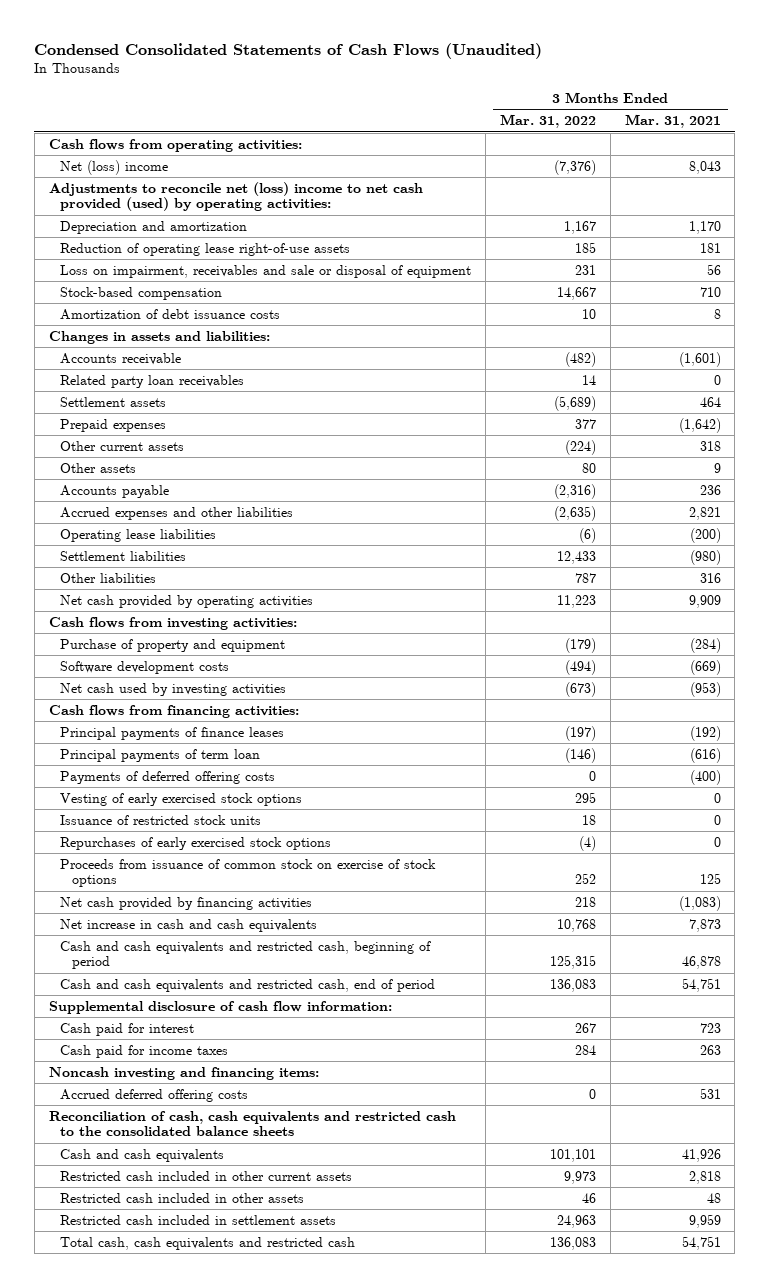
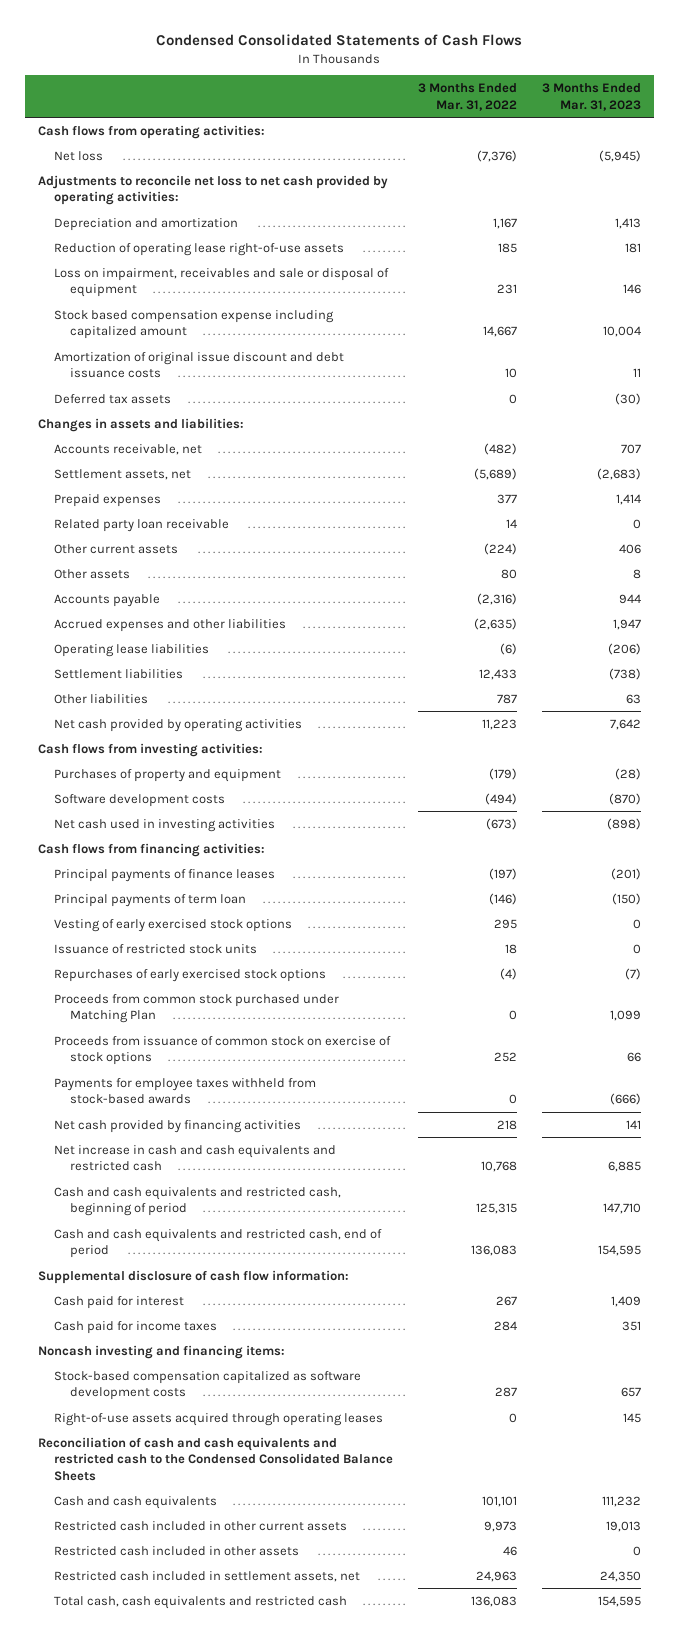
[34,43,543,60] Condensed Consolidated Statements of Cash Flows (Unaudited) -> [156,34,523,47] Condensed Consolidated Statements of Cash Flows
[624,113,721,128] Mar. 31, 2021 -> none
none -> [541,83,641,111] 3 Months Ended Mar. 31, 2023
[60,159,169,175] Net (loss) income -> [53,150,103,161] Net loss
[48,181,423,212] Adjustments to reconcile net (loss) income to net cash provided (used) by operating activities: -> [37,174,388,206] Adjustments to reconcile net loss to net cash provided by operating activities:
[60,286,223,300] Stock-based compensation -> [53,309,334,340] Stock based compensation expense including capitalized amount
[60,308,281,320] Amortization of debt issuance costs -> [53,351,344,379] Amortization of original issue discount and debt issuance costs
none -> [53,393,171,404] Deferred tax assets
[60,374,245,388] Related party loan receivables -> none
[60,352,182,365] Accounts receivable -> [53,443,202,455] Accounts receivable, net
[60,396,167,407] Settlement assets -> [53,468,191,480] Settlement assets, net
none -> [53,518,229,532] Related party loan receivable
[60,638,286,652] Purchase of property and equipment -> [53,768,281,782] Purchases of property and equipment
[60,682,287,696] Net cash used by investing activities -> [53,818,275,832] Net cash used in investing activities
[60,770,276,784] Payments of deferred offering costs -> none
none -> [53,993,339,1024] Proceeds from common stock purchased under Matching Plan
none -> [53,1077,316,1105] Payments for employee taxes withheld from stock-based awards
[60,918,318,932] Net increase in cash and cash equivalents -> [53,1144,336,1172] Net increase in cash and cash equivalents and restricted cash
[60,1088,249,1102] Accrued deferred offering costs -> none
none -> [53,1370,361,1401] Stock-based compensation capitalized as software development costs
none -> [53,1412,383,1426] Right-of-use assets acquired through operating leases
[48,1110,456,1137] Reconciliation of cash, cash equivalents and restricted cash to the consolidated balance sheets -> [37,1436,393,1481] Reconciliation of cash and cash equivalents and restricted cash to the Condensed Consolidated Balance Sheets
[60,1214,337,1225] Restricted cash included in settlement assets -> [53,1570,360,1582] Restricted cash included in settlement assets, net

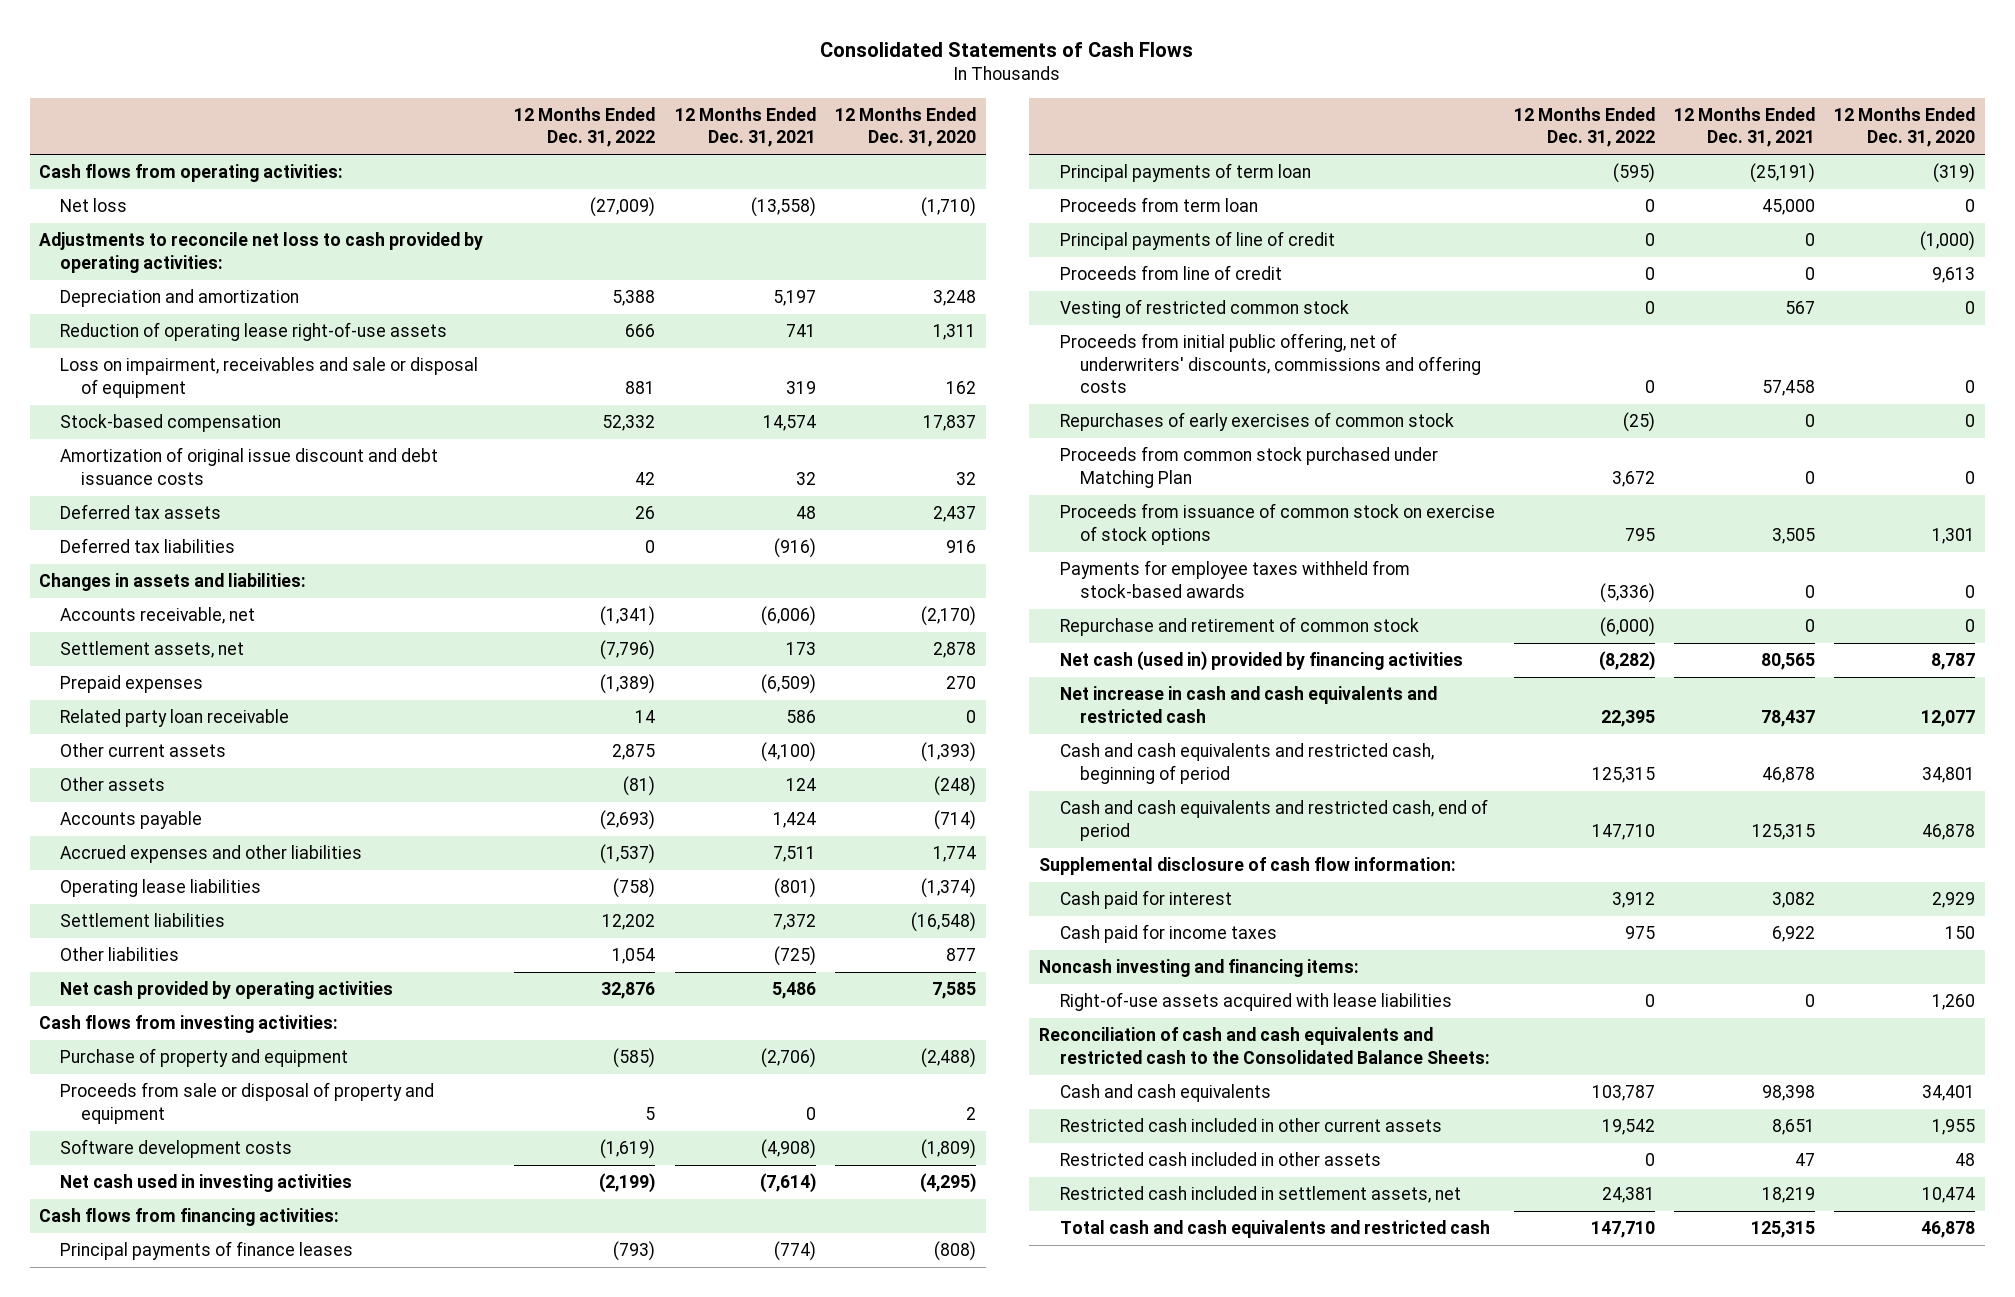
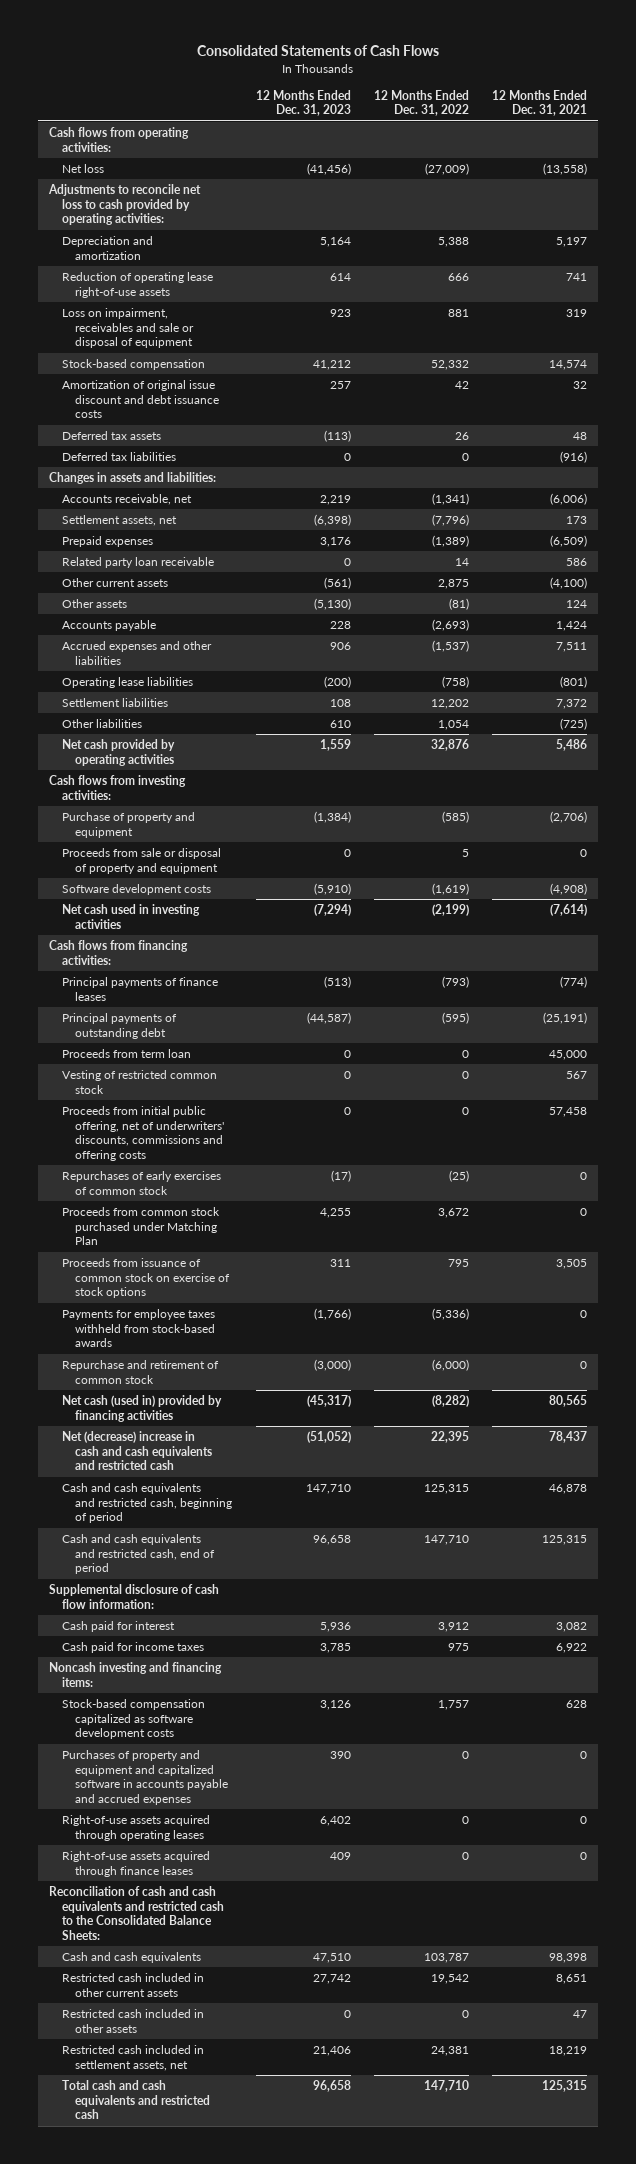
[834,106,976,148] 12 Months Ended Dec. 31, 2020 -> none
none -> [255,89,351,117] 12 Months Ended Dec. 31, 2023
[1059,163,1311,183] Principal payments of term loan -> [62,1012,178,1039] Principal payments of outstanding debt
[1059,231,1335,251] Principal payments of line of credit -> none
[1059,265,1282,281] Proceeds from line of credit -> none
[1059,686,1437,723] Net increase in cash and cash equivalents and restricted cash -> [62,1430,213,1471] Net (decrease) increase in cash and cash equivalents and restricted cash
[1059,992,1452,1012] Right-of-use assets acquired with lease liabilities -> none
none -> [62,1698,206,1740] Stock-based compensation capitalized as software development costs
none -> [62,1749,229,1806] Purchases of property and equipment and capitalized software in accounts payable and accrued expenses
none -> [62,1814,211,1841] Right-of-use assets acquired through operating leases
none -> [62,1850,211,1877] Right-of-use assets acquired through finance leases

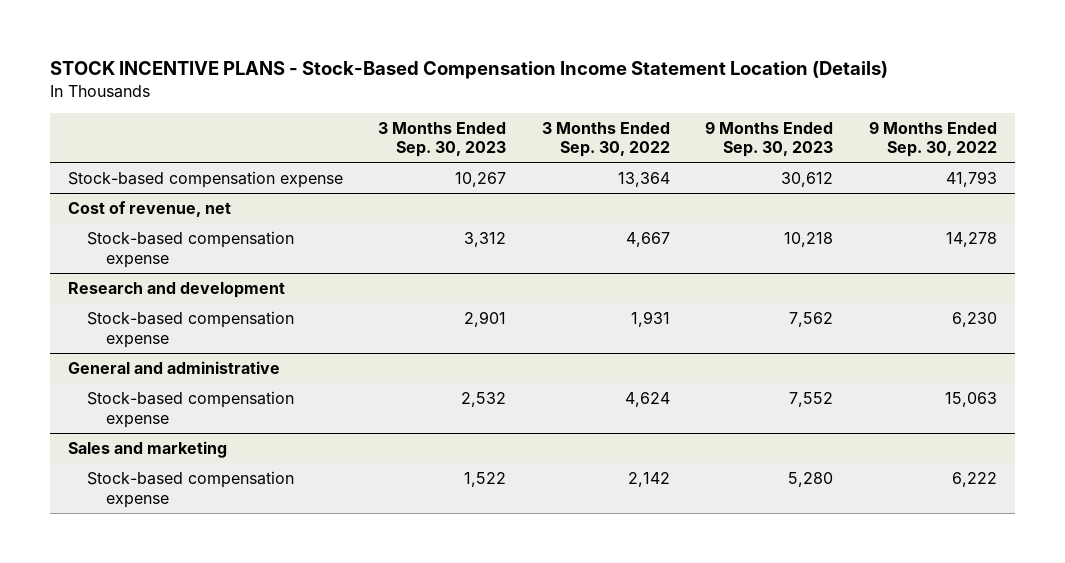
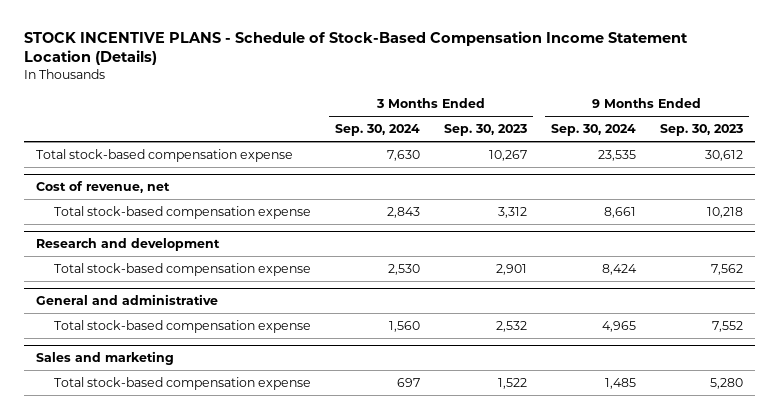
[49,60,888,79] STOCK INCENTIVE PLANS - Stock-Based Compensation Income Statement Location (Details) -> [23,31,688,66] STOCK INCENTIVE PLANS - Schedule of Stock-Based Compensation Income Statement Location (Details)
[541,121,670,158] 3 Months Ended Sep. 30, 2022 -> none
[868,120,997,158] 9 Months Ended Sep. 30, 2022 -> none
none -> [334,123,420,136] Sep. 30, 2024
none -> [551,123,637,136] Sep. 30, 2024
[67,171,343,189] Stock-based compensation expense -> [35,148,293,162] Total stock-based compensation expense
[86,231,294,268] Stock-based compensation expense -> [53,205,311,219] Total stock-based compensation expense
[86,311,294,348] Stock-based compensation expense -> [53,262,311,276] Total stock-based compensation expense
[86,391,294,428] Stock-based compensation expense -> [53,319,311,333] Total stock-based compensation expense
[86,471,294,508] Stock-based compensation expense -> [53,376,311,390] Total stock-based compensation expense

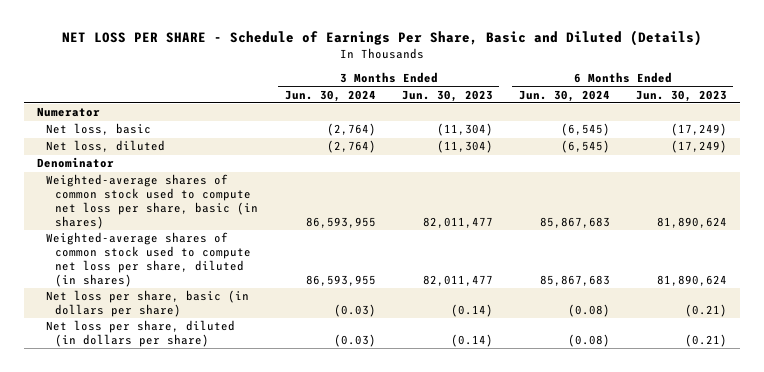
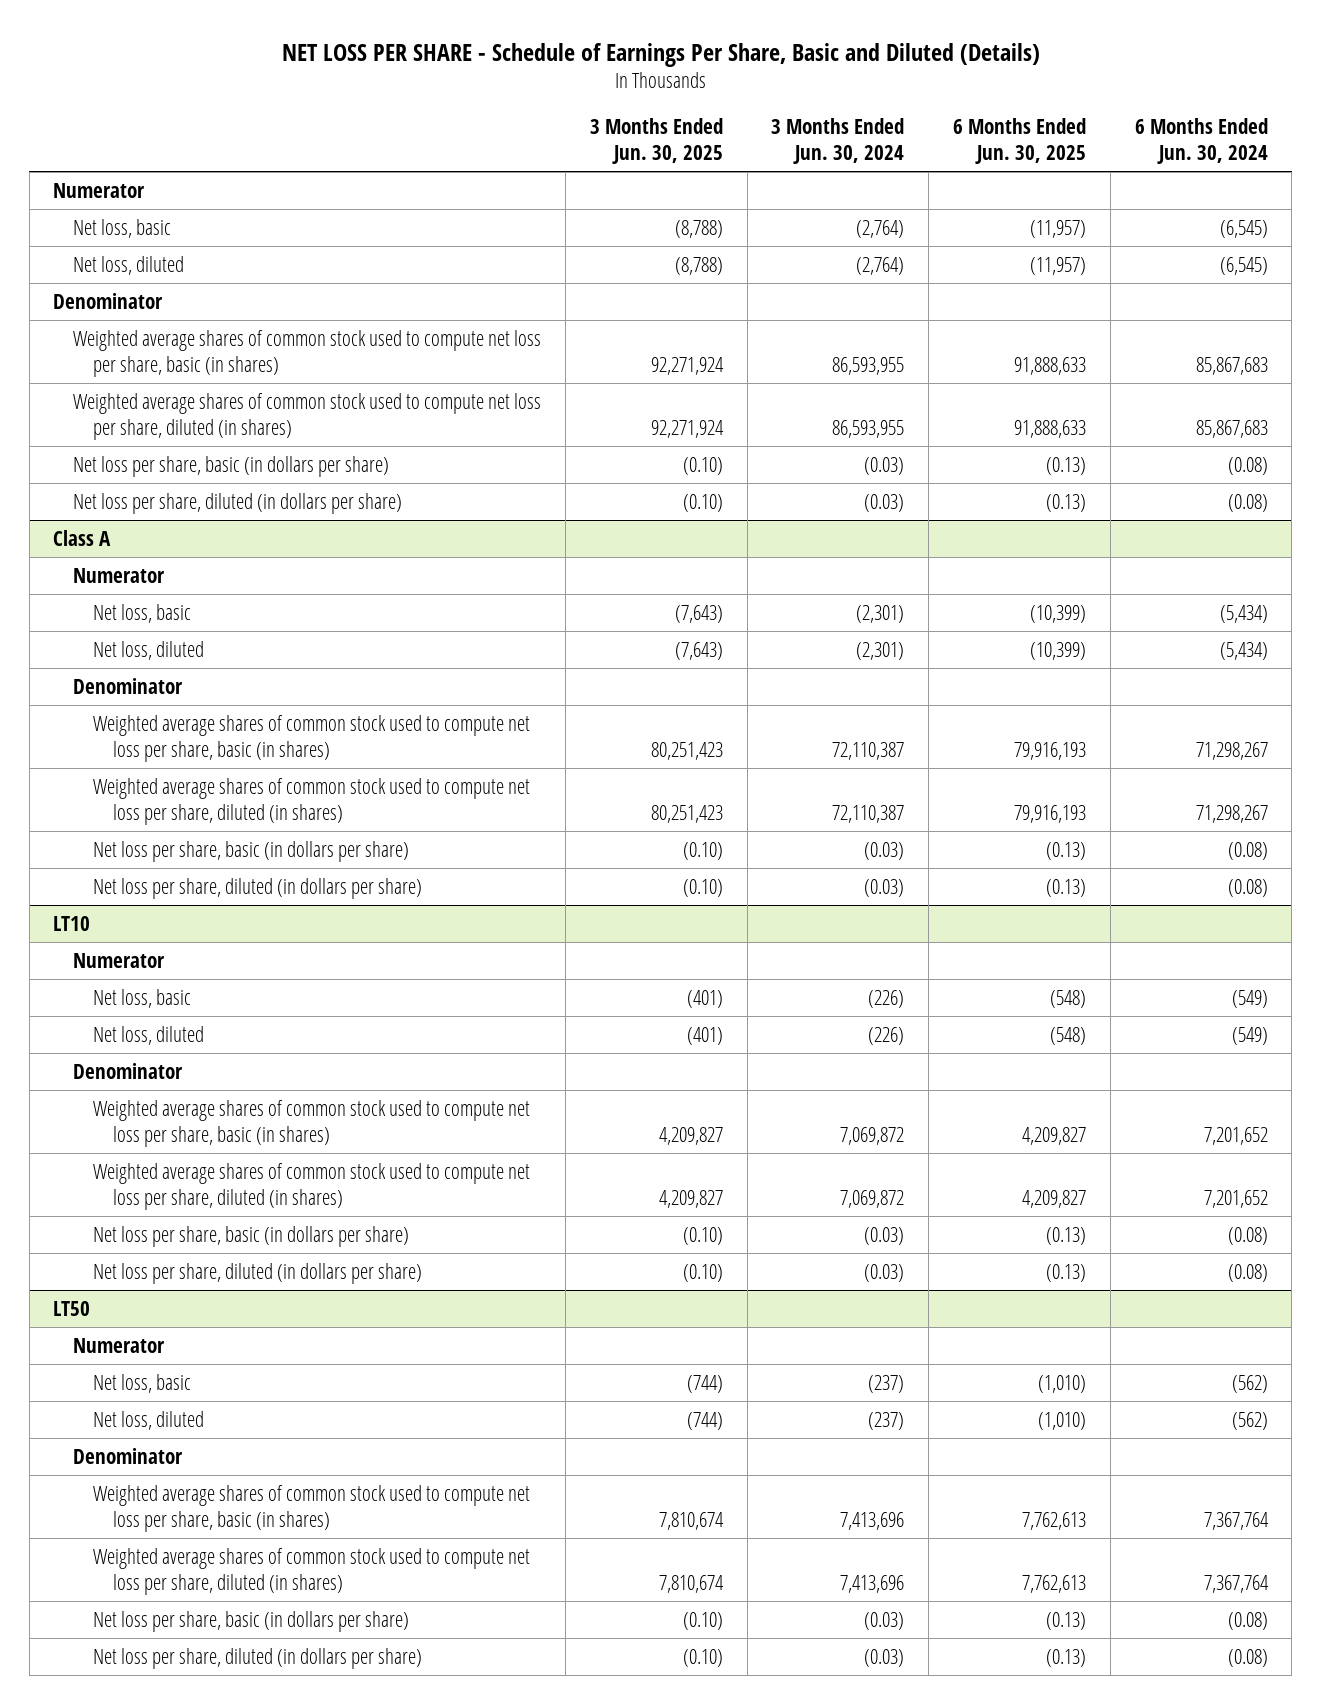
[401,89,493,102] Jun. 30, 2023 -> none
[635,89,727,102] Jun. 30, 2023 -> none
none -> [589,118,723,165] 3 Months Ended Jun. 30, 2025
none -> [953,118,1087,165] 6 Months Ended Jun. 30, 2025
[46,174,259,229] Weighted-average shares of common stock used to compute net loss per share, basic (in shares) -> [73,329,542,377] Weighted average shares of common stock used to compute net loss per share, basic (in shares)
[46,232,252,287] Weighted-average shares of common stock used to compute net loss per share, diluted (in shares) -> [73,392,542,440] Weighted average shares of common stock used to compute net loss per share, diluted (in shares)
none -> [53,529,112,546] Class A
none -> [73,567,166,583] Numerator
none -> [93,603,192,623] Net loss, basic
none -> [93,640,205,660] Net loss, diluted
none -> [73,677,184,694] Denominator
none -> [93,714,531,762] Weighted average shares of common stock used to compute net loss per share, basic (in shares)
none -> [93,777,531,825] Weighted average shares of common stock used to compute net loss per share, diluted (in shares)
none -> [93,840,410,862] Net loss per share, basic (in dollars per share)
none -> [93,877,423,899] Net loss per share, diluted (in dollars per share)
none -> [53,915,91,931] LT10
none -> [73,952,166,968] Numerator
none -> [93,988,192,1008] Net loss, basic
none -> [93,1025,205,1045] Net loss, diluted
none -> [73,1062,184,1079] Denominator
none -> [93,1099,531,1147] Weighted average shares of common stock used to compute net loss per share, basic (in shares)
none -> [93,1162,531,1210] Weighted average shares of common stock used to compute net loss per share, diluted (in shares)
none -> [93,1225,410,1247] Net loss per share, basic (in dollars per share)
none -> [93,1262,423,1284] Net loss per share, diluted (in dollars per share)
none -> [53,1300,91,1316] LT50
none -> [73,1337,166,1353] Numerator
none -> [93,1373,192,1393] Net loss, basic
none -> [93,1410,205,1430] Net loss, diluted
none -> [73,1447,184,1464] Denominator
none -> [93,1484,531,1532] Weighted average shares of common stock used to compute net loss per share, basic (in shares)
none -> [93,1547,531,1595] Weighted average shares of common stock used to compute net loss per share, diluted (in shares)
none -> [93,1610,410,1632] Net loss per share, basic (in dollars per share)
none -> [93,1647,423,1669] Net loss per share, diluted (in dollars per share)

